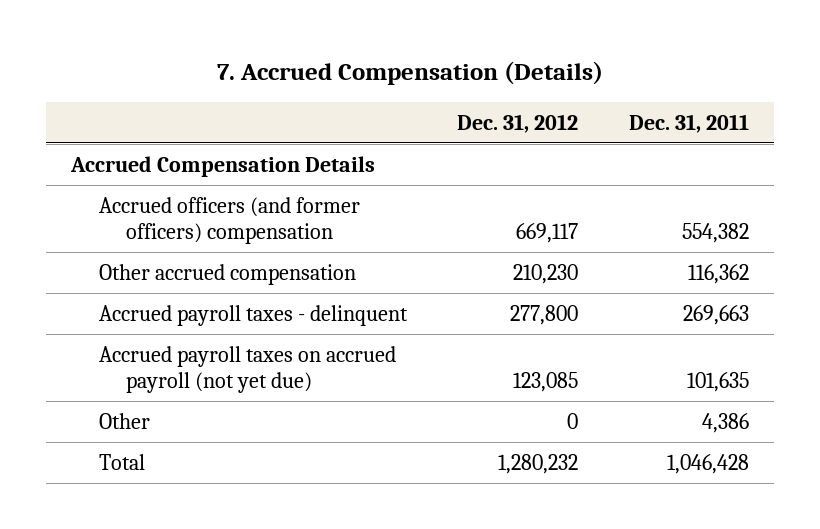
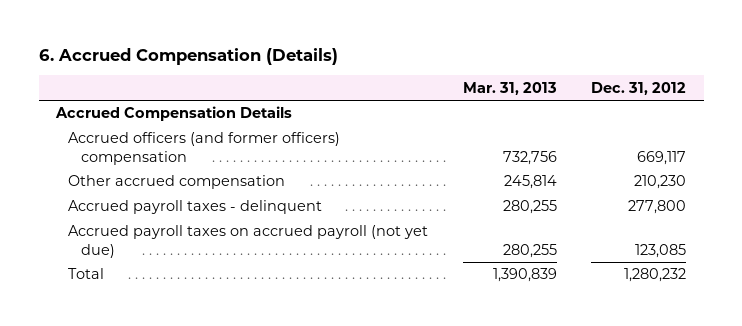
[217,61,604,86] 7. Accrued Compensation (Details) -> [38,48,338,66] 6. Accrued Compensation (Details)
[628,113,749,133] Dec. 31, 2011 -> none
none -> [462,81,557,95] Mar. 31, 2013
[98,412,150,429] Other -> none

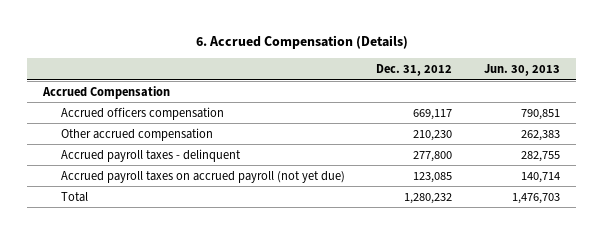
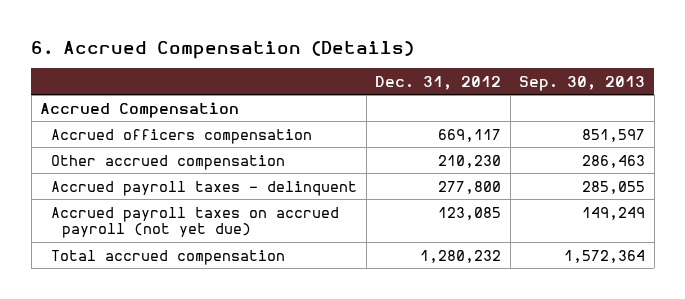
[484,64,561,77] Jun. 30, 2013 -> none
none -> [519,75,646,91] Sep. 30, 2013
[60,191,88,202] Total -> [51,249,286,265] Total accrued compensation

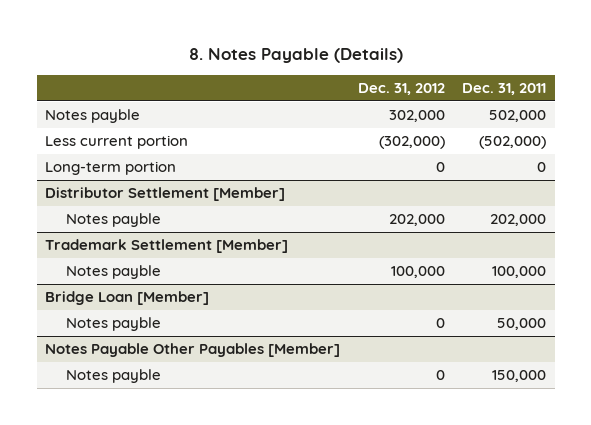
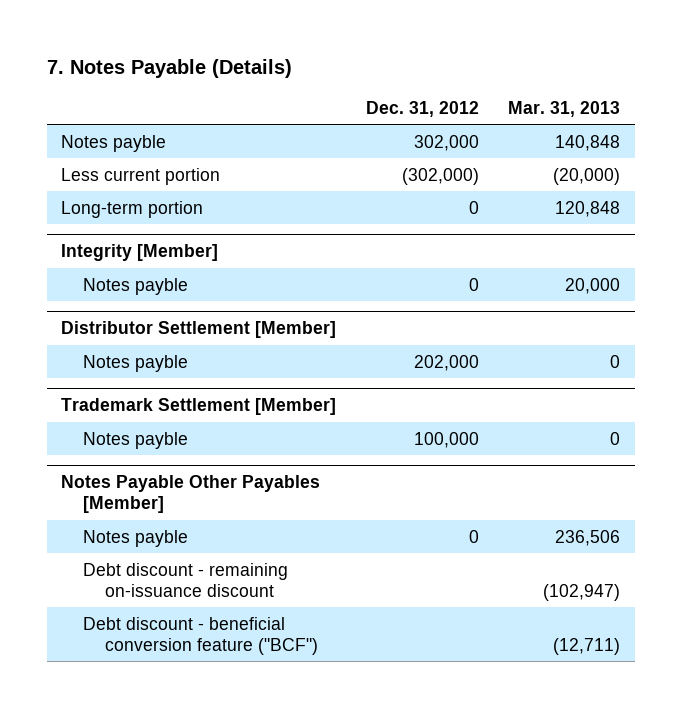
[188,47,403,63] 8. Notes Payable (Details) -> [46,58,292,78] 7. Notes Payable (Details)
[461,82,546,95] Dec. 31, 2011 -> none
none -> [507,100,620,117] Mar. 31, 2013
none -> [61,244,219,262] Integrity [Member]
none -> [83,277,189,295] Notes payble
[45,291,210,306] Bridge Loan [Member] -> none
[66,317,162,332] Notes payble -> none
none -> [83,562,289,597] Debt discount - remaining on-issuance discount
none -> [83,616,318,655] Debt discount - beneficial conversion feature ("BCF")

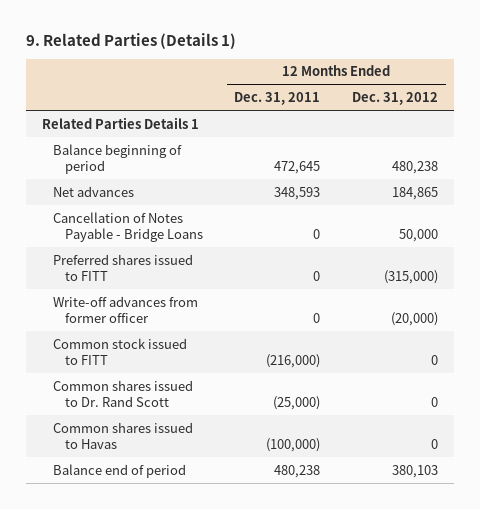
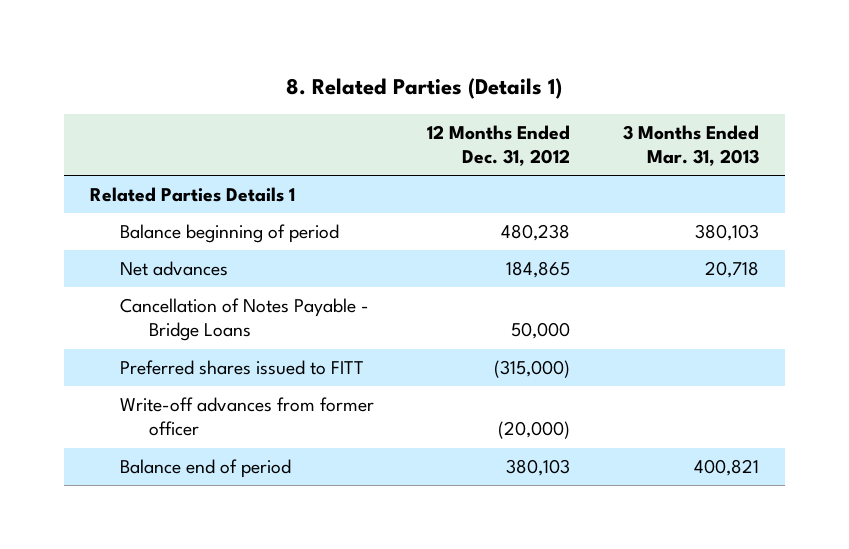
[25,32,236,49] 9. Related Parties (Details 1) -> [286,78,563,100] 8. Related Parties (Details 1)
[234,92,321,106] Dec. 31, 2011 -> none
none -> [622,124,759,166] 3 Months Ended Mar. 31, 2013
[53,337,188,365] Common stock issued to FITT -> none
[53,379,194,407] Common shares issued to Dr. Rand Scott -> none
[53,421,194,449] Common shares issued to Havas -> none

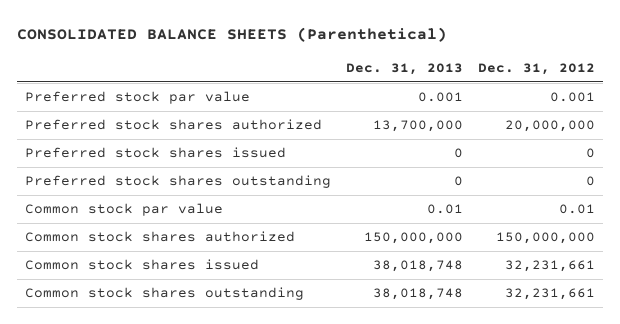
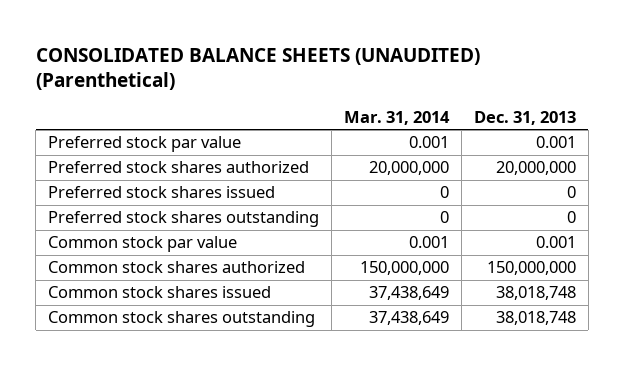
[16,27,447,43] CONSOLIDATED BALANCE SHEETS (Parenthetical) -> [35,47,480,91] CONSOLIDATED BALANCE SHEETS (UNAUDITED) (Parenthetical)
[478,62,596,75] Dec. 31, 2012 -> none
none -> [343,110,450,125] Mar. 31, 2014
[372,120,463,133] 13,700,000 -> [495,161,576,176] 20,000,000
[426,204,463,215] 0.01 -> [535,236,576,249] 0.001

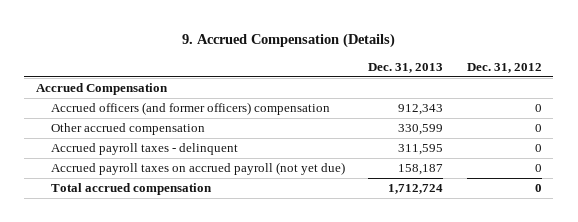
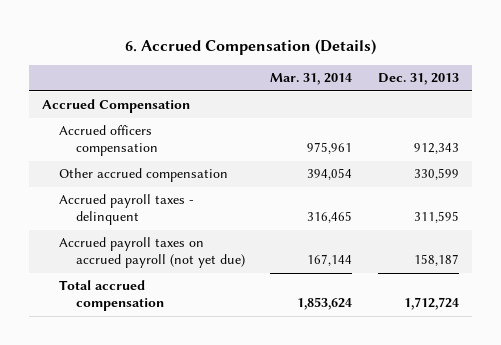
[181,33,395,49] 9. Accrued Compensation (Details) -> [124,38,376,55] 6. Accrued Compensation (Details)
[466,63,542,74] Dec. 31, 2012 -> none
none -> [270,73,353,86] Mar. 31, 2014
[50,102,330,116] Accrued officers (and former officers) compensation -> [58,125,158,157] Accrued officers compensation

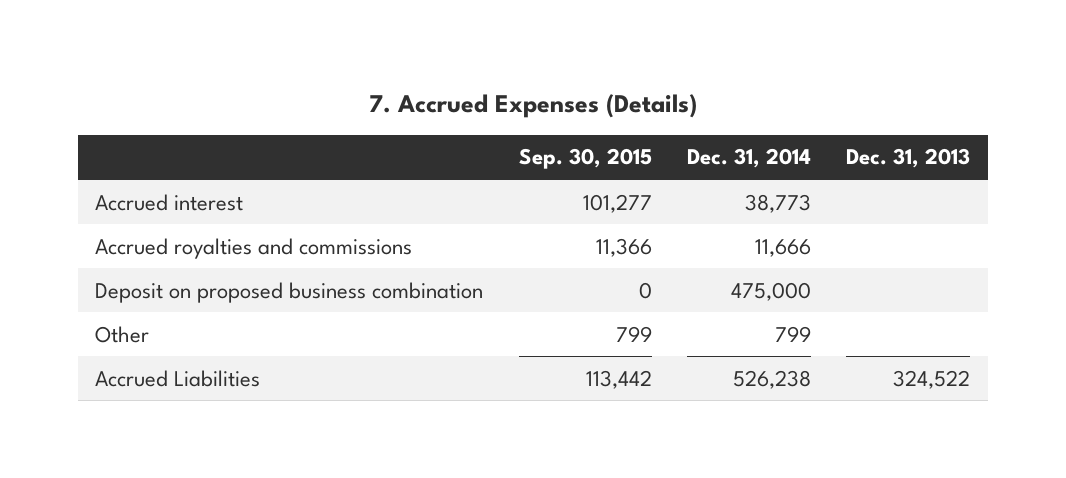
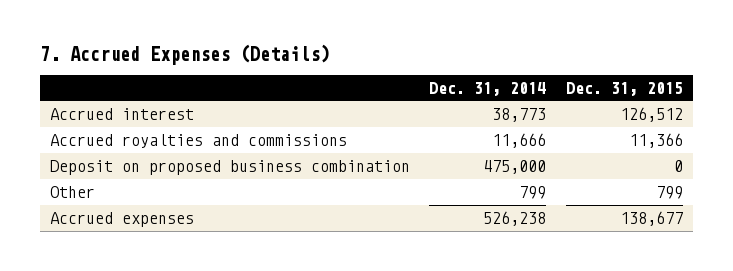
[518,148,652,170] Sep. 30, 2015 -> none
[846,148,971,169] Dec. 31, 2013 -> none
none -> [566,81,684,96] Dec. 31, 2015
[95,369,261,387] Accrued Liabilities -> [49,212,194,228] Accrued expenses

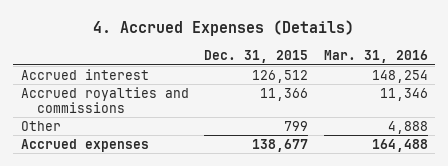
[39,43,330,65] 7. Accrued Expenses (Details) -> [93,20,355,37] 4. Accrued Expenses (Details)
[429,81,547,96] Dec. 31, 2014 -> none
none -> [323,50,428,64] Mar. 31, 2016
[49,160,410,176] Deposit on proposed business combination -> none

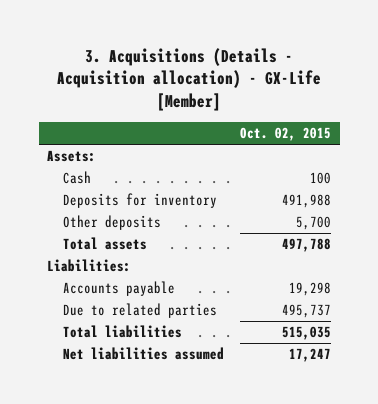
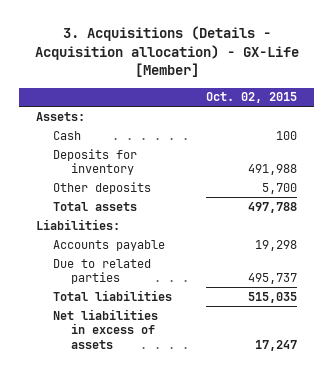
[62,347,224,361] Net liabilities assumed -> [53,308,159,349] Net liabilities in excess of assets

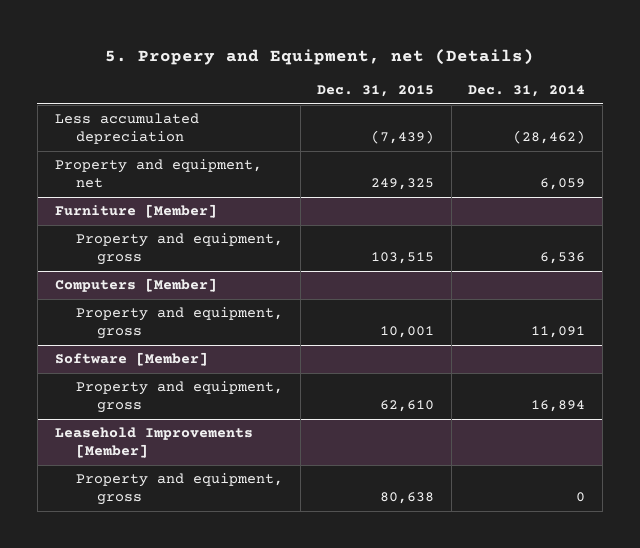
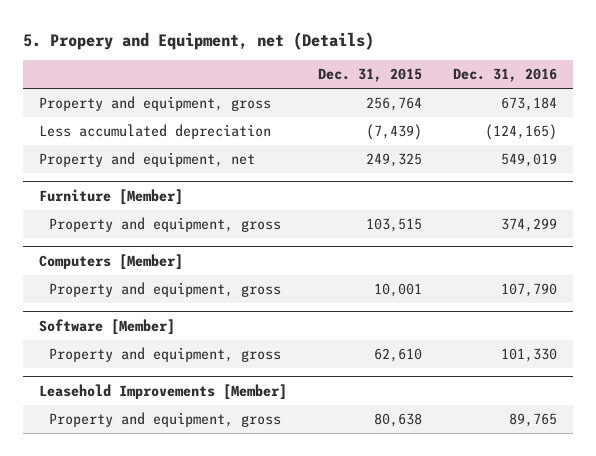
[468,85,586,98] Dec. 31, 2014 -> none
none -> [453,68,558,83] Dec. 31, 2016
none -> [38,96,271,112] Property and equipment, gross

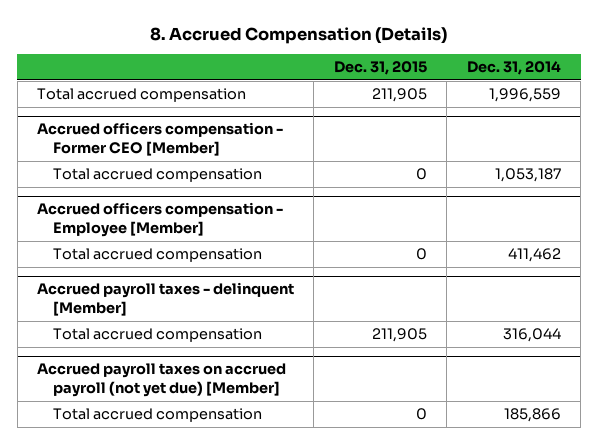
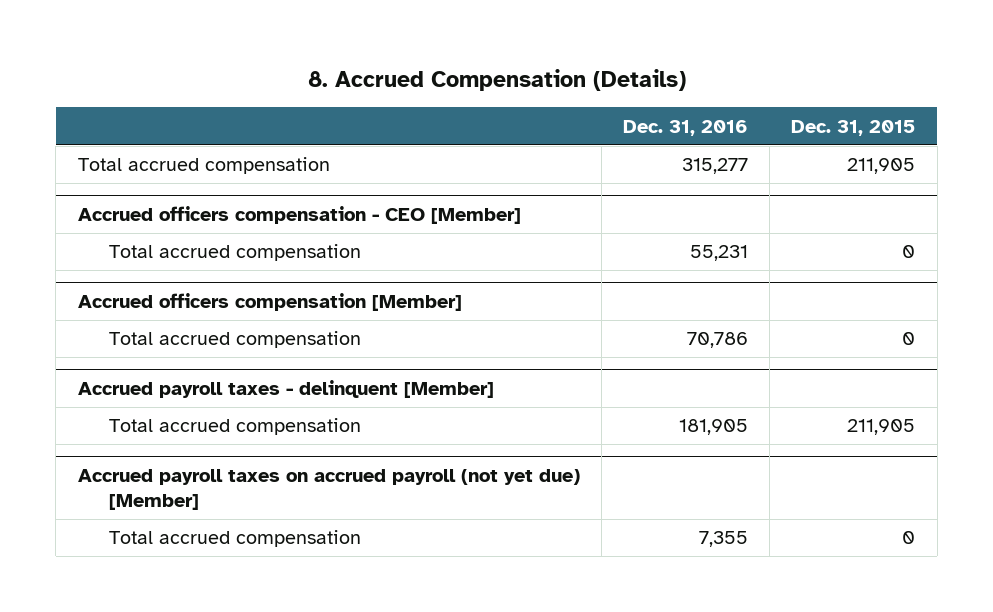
[466,61,561,76] Dec. 31, 2014 -> none
none -> [623,119,749,136] Dec. 31, 2016
[37,122,284,156] Accrued officers compensation - Former CEO [Member] -> [77,206,521,225] Accrued officers compensation - CEO [Member]
[37,202,284,237] Accrued officers compensation - Employee [Member] -> [77,293,462,312] Accrued officers compensation [Member]

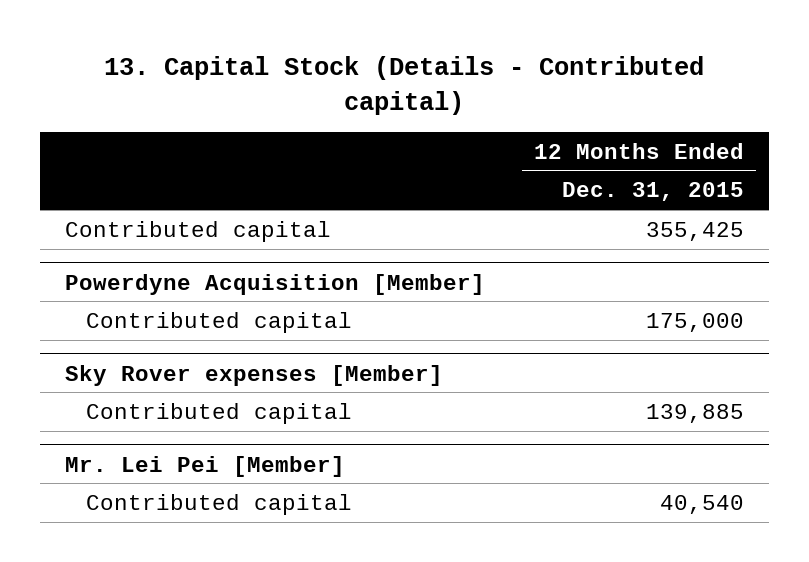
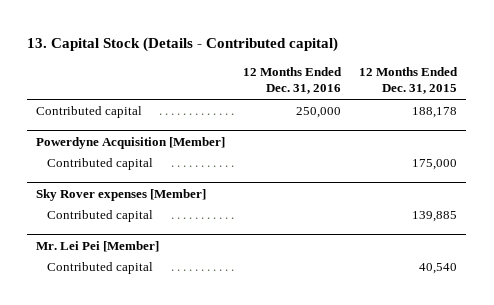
none -> [243,67,343,95] 12 Months Ended Dec. 31, 2016
[646,221,745,241] 355,425 -> [412,107,458,119] 188,178

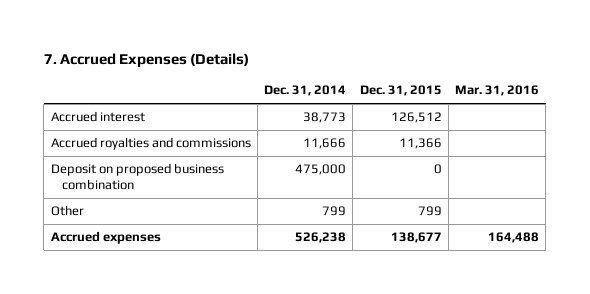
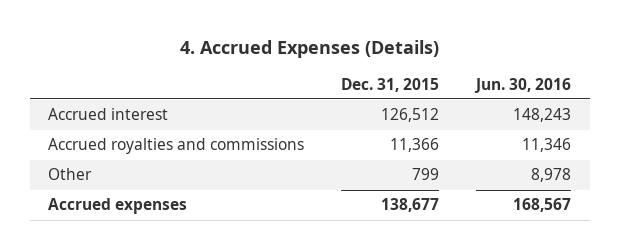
[43,53,249,69] 7. Accrued Expenses (Details) -> [179,39,439,58] 4. Accrued Expenses (Details)
[264,85,347,97] Dec. 31, 2014 -> none
[454,85,539,97] Mar. 31, 2016 -> none
none -> [474,77,572,93] Jun. 30, 2016
[50,163,224,191] Deposit on proposed business combination -> none

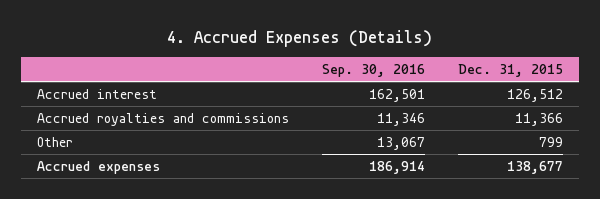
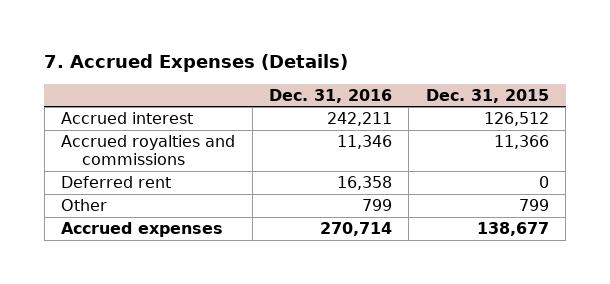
[167,30,433,48] 4. Accrued Expenses (Details) -> [44,54,349,73] 7. Accrued Expenses (Details)
[322,64,426,78] Sep. 30, 2016 -> none
none -> [268,88,392,103] Dec. 31, 2016
none -> [61,175,172,188] Deferred rent

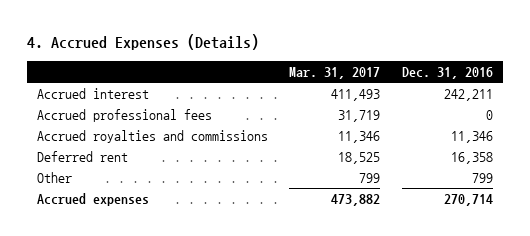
[44,54,349,73] 7. Accrued Expenses (Details) -> [26,34,259,51] 4. Accrued Expenses (Details)
[425,88,549,103] Dec. 31, 2015 -> none
none -> [289,66,381,79] Mar. 31, 2017
none -> [37,108,213,122] Accrued professional fees

